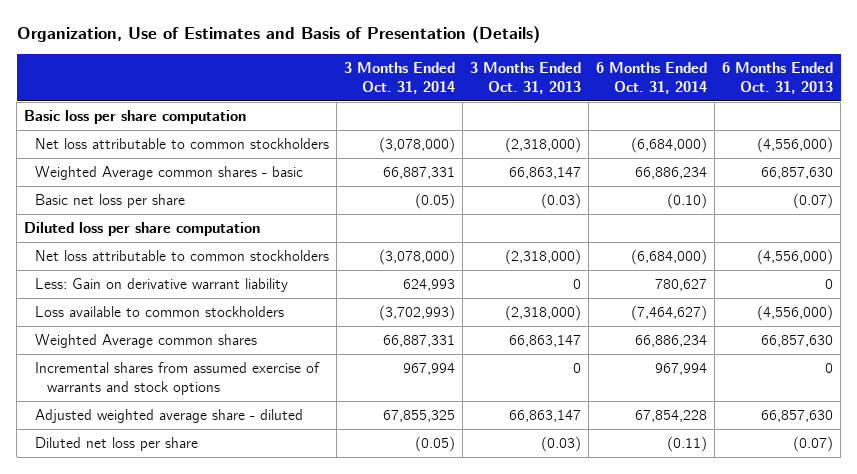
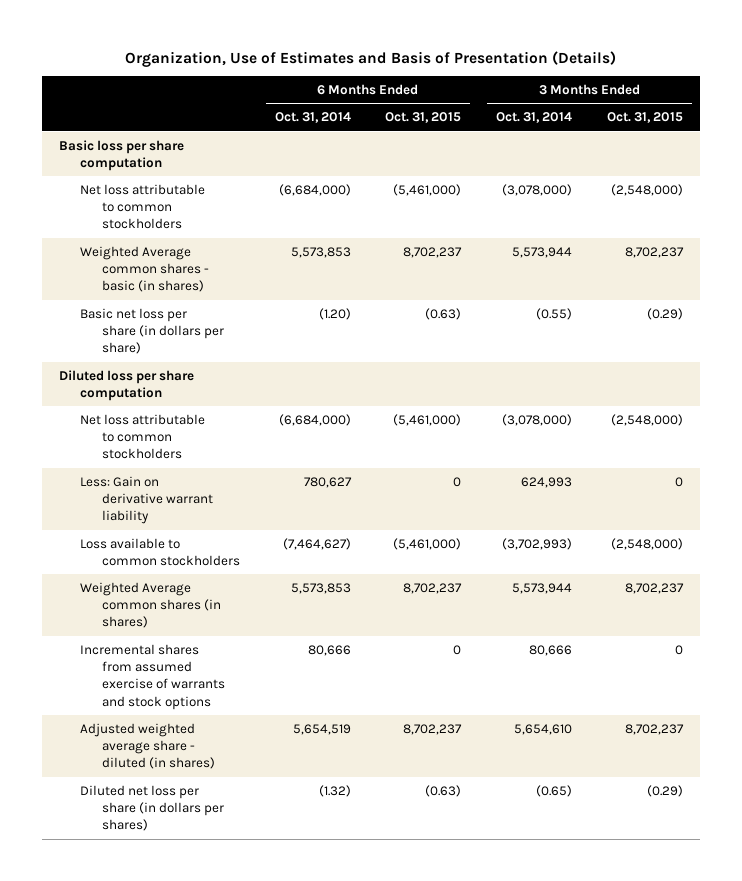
[470,61,582,94] 3 Months Ended Oct. 31, 2013 -> none
[722,61,834,94] 6 Months Ended Oct. 31, 2013 -> none
none -> [385,112,462,124] Oct. 31, 2015
none -> [606,112,683,124] Oct. 31, 2015
[35,166,304,181] Weighted Average common shares - basic -> [80,245,209,293] Weighted Average common shares - basic (in shares)
[383,167,456,180] 66,887,331 -> [512,246,573,258] 5,573,944
[635,167,708,180] 66,886,234 -> [290,246,351,258] 5,573,853
[35,194,186,209] Basic net loss per share -> [80,307,224,355] Basic net loss per share (in dollars per share)
[415,193,456,210] (0.05) -> [536,307,573,320] (0.55)
[667,193,708,210] (0.10) -> [318,307,351,320] (1.20)
[35,334,258,349] Weighted Average common shares -> [80,581,221,629] Weighted Average common shares (in shares)
[383,335,456,348] 66,887,331 -> [512,582,573,594] 5,573,944
[635,335,708,348] 66,886,234 -> [290,582,351,594] 5,573,853
[403,363,456,376] 967,994 -> [529,644,573,656] 80,666
[655,363,708,376] 967,994 -> [307,644,351,656] 80,666
[35,409,304,424] Adjusted weighted average share - diluted -> [80,722,215,770] Adjusted weighted average share - diluted (in shares)
[383,410,456,423] 67,855,325 -> [514,723,573,735] 5,654,610
[635,410,708,423] 67,854,228 -> [292,723,351,735] 5,654,519
[35,437,199,452] Diluted net loss per share -> [80,784,224,832] Diluted net loss per share (in dollars per shares)
[415,436,456,453] (0.05) -> [536,784,573,797] (0.65)
[667,436,708,453] (0.11) -> [318,784,351,797] (1.32)

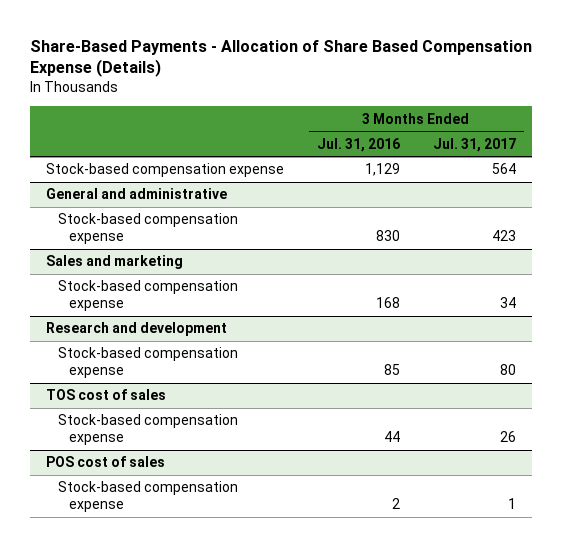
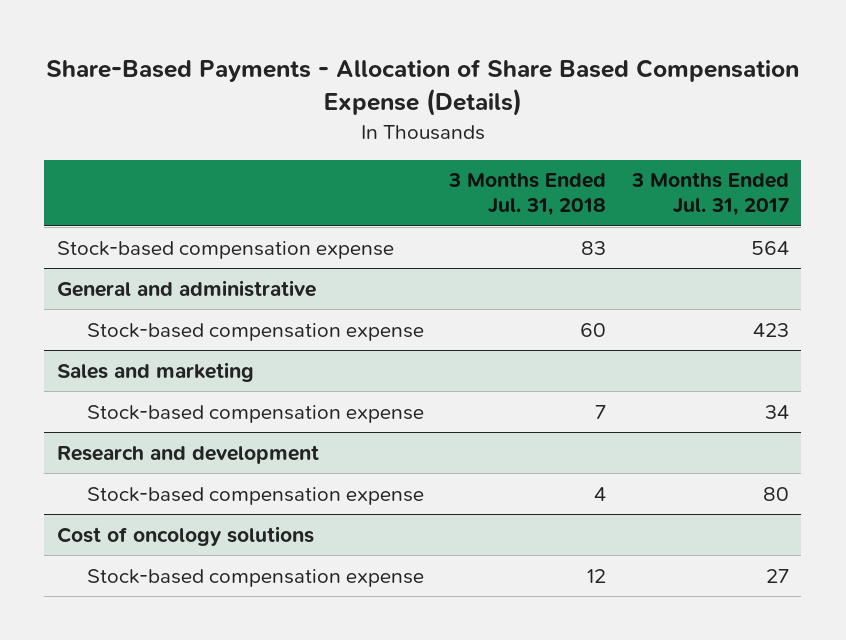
[317,137,401,152] Jul. 31, 2016 -> none
none -> [448,172,607,217] 3 Months Ended Jul. 31, 2018
[46,456,166,468] POS cost of sales -> none
[57,481,238,513] Stock-based compensation expense -> none
[46,389,167,401] TOS cost of sales -> [56,525,314,546] Cost of oncology solutions
[499,431,516,443] 26 -> [765,568,789,583] 27

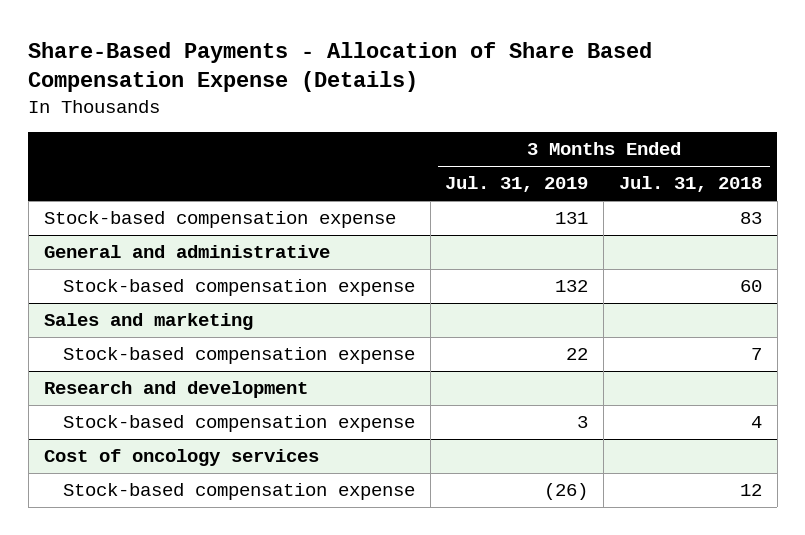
[630,172,789,217] 3 Months Ended Jul. 31, 2017 -> none
none -> [445,176,589,193] Jul. 31, 2019
[56,525,314,546] Cost of oncology solutions -> [43,449,319,467] Cost of oncology services

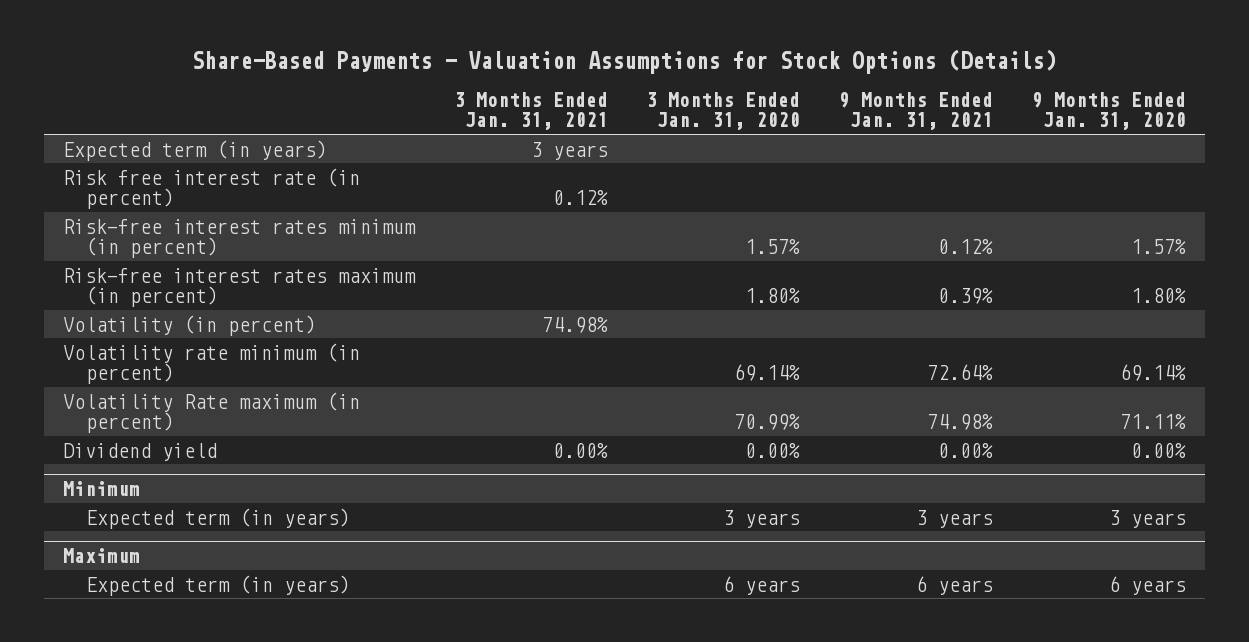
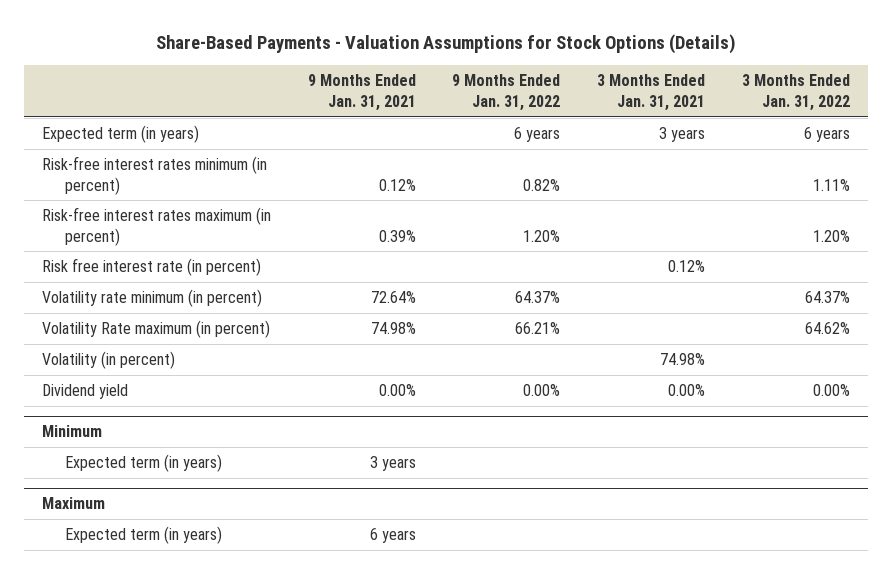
[646,91,801,131] 3 Months Ended Jan. 31, 2020 -> none
[1031,91,1186,131] 9 Months Ended Jan. 31, 2020 -> none
none -> [452,74,561,111] 9 Months Ended Jan. 31, 2022
none -> [741,74,850,111] 3 Months Ended Jan. 31, 2022
[63,167,361,210] Risk free interest rate (in percent) -> [42,258,262,277] Risk free interest rate (in percent)
[63,314,317,336] Volatility (in percent) -> [42,351,176,370] Volatility (in percent)

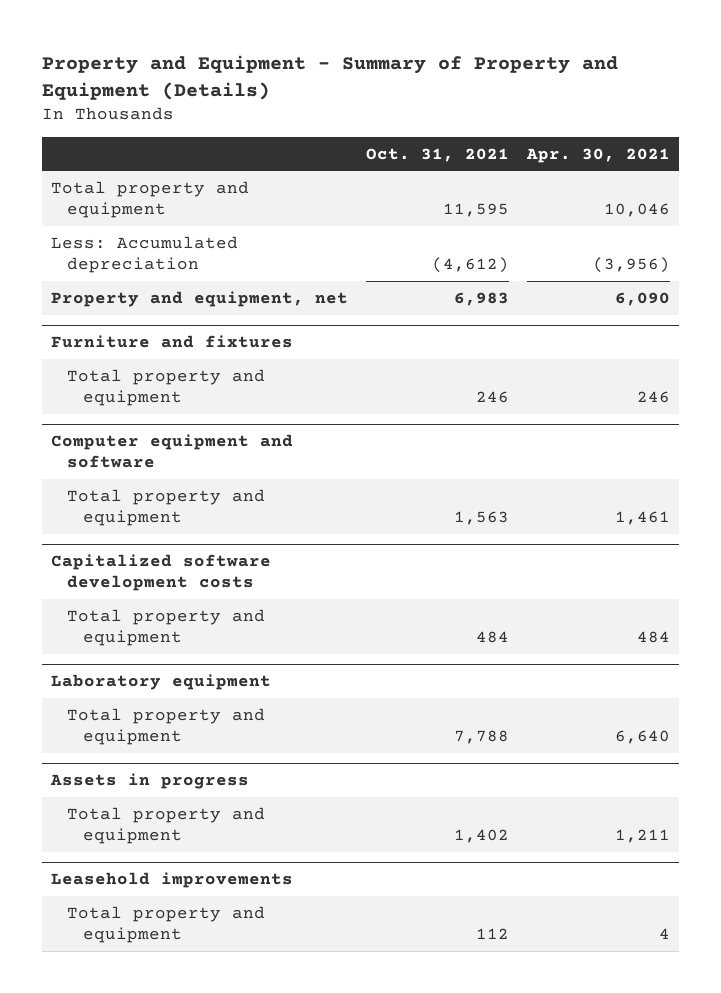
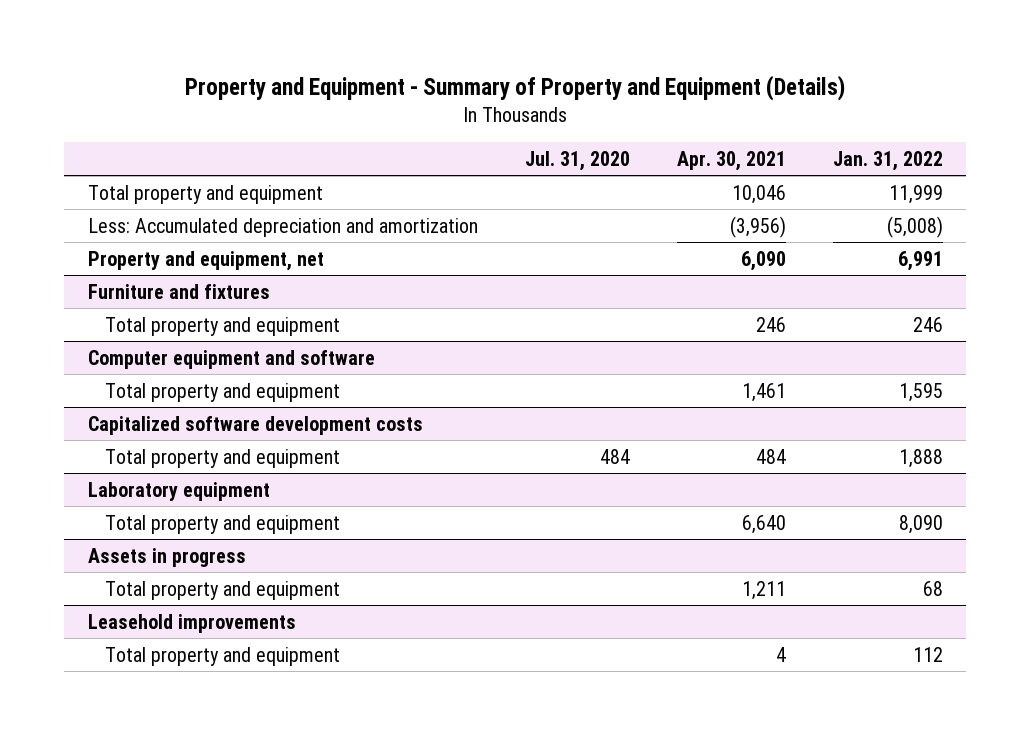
[365,147,509,162] Oct. 31, 2021 -> none
none -> [524,150,630,171] Jul. 31, 2020
none -> [832,150,943,171] Jan. 31, 2022
[50,235,238,273] Less: Accumulated depreciation -> [87,217,478,237] Less: Accumulated depreciation and amortization

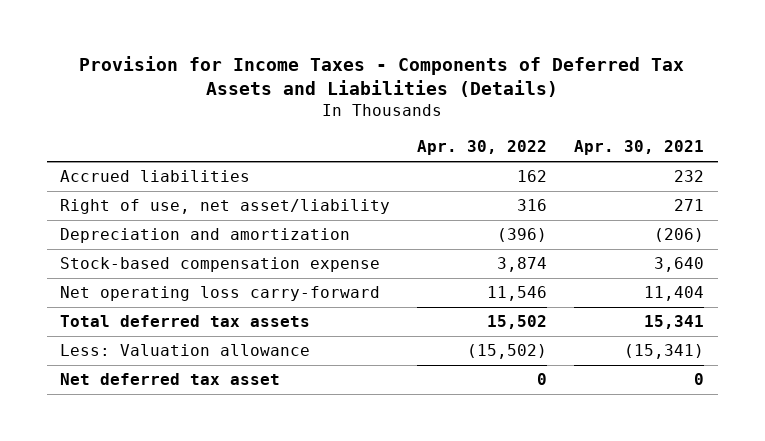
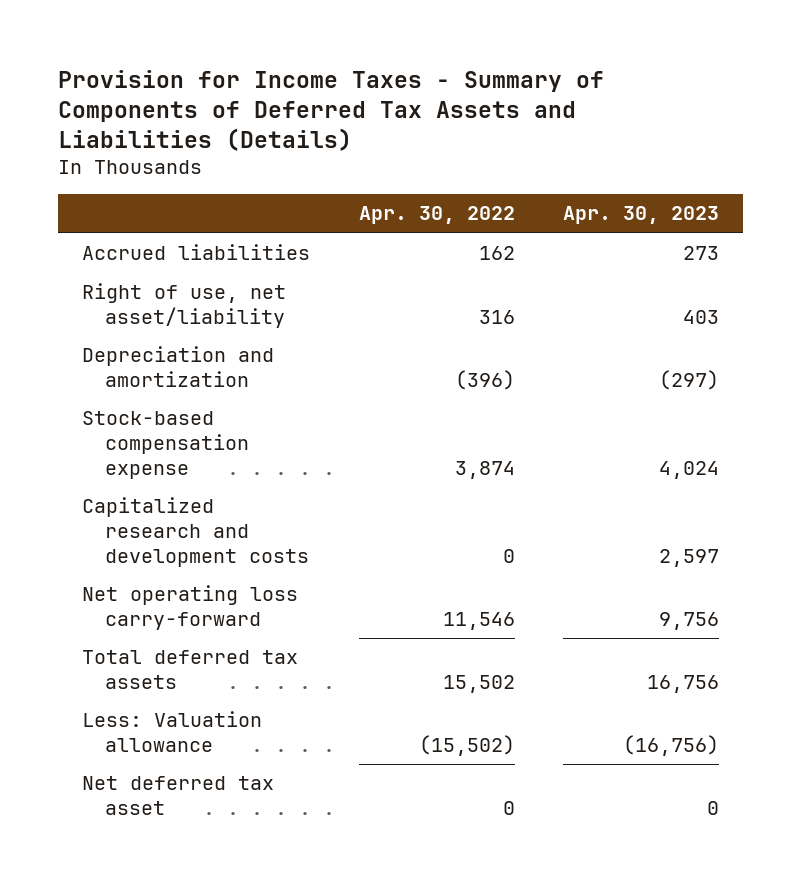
[79,56,685,98] Provision for Income Taxes - Components of Deferred Tax Assets and Liabilities (Details) -> [58,70,605,152] Provision for Income Taxes - Summary of Components of Deferred Tax Assets and Liabilities (Details)
[574,140,705,156] Apr. 30, 2021 -> none
none -> [563,206,720,225] Apr. 30, 2023
none -> [82,497,310,567] Capitalized research and development costs

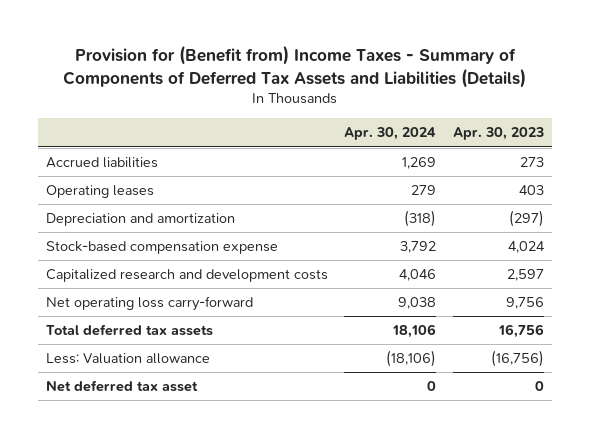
[58,70,605,152] Provision for Income Taxes - Summary of Components of Deferred Tax Assets and Liabilities (Details) -> [62,44,526,88] Provision for (Benefit from) Income Taxes - Summary of Components of Deferred Tax Assets and Liabilities (Details)
[358,206,515,225] Apr. 30, 2022 -> none
none -> [344,127,437,141] Apr. 30, 2024
[82,283,287,329] Right of use, net asset/liability -> none
none -> [45,185,154,199] Operating leases

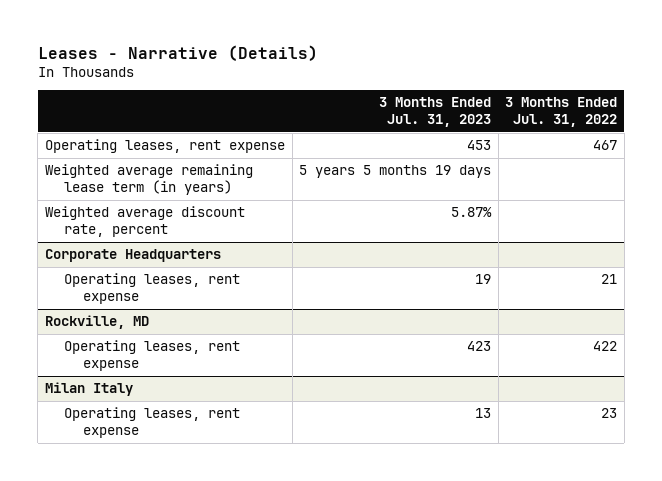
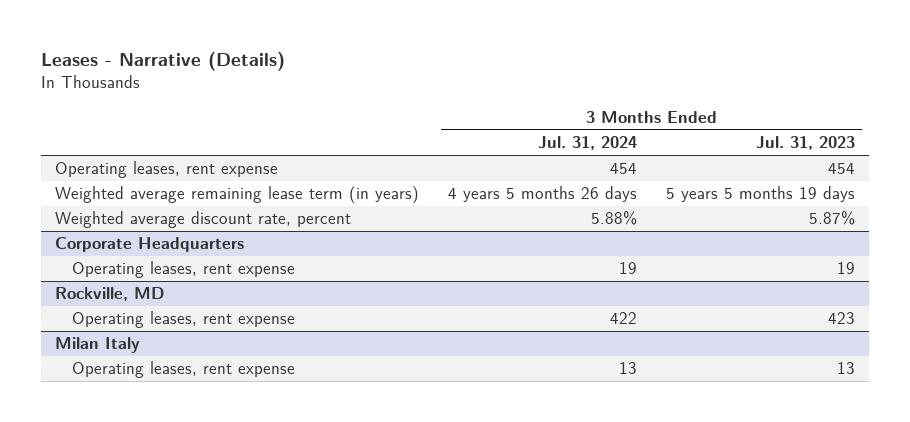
[505,97,618,128] 3 Months Ended Jul. 31, 2022 -> none
none -> [538,136,638,151] Jul. 31, 2024
[467,140,492,151] 453 -> [827,162,855,175] 454

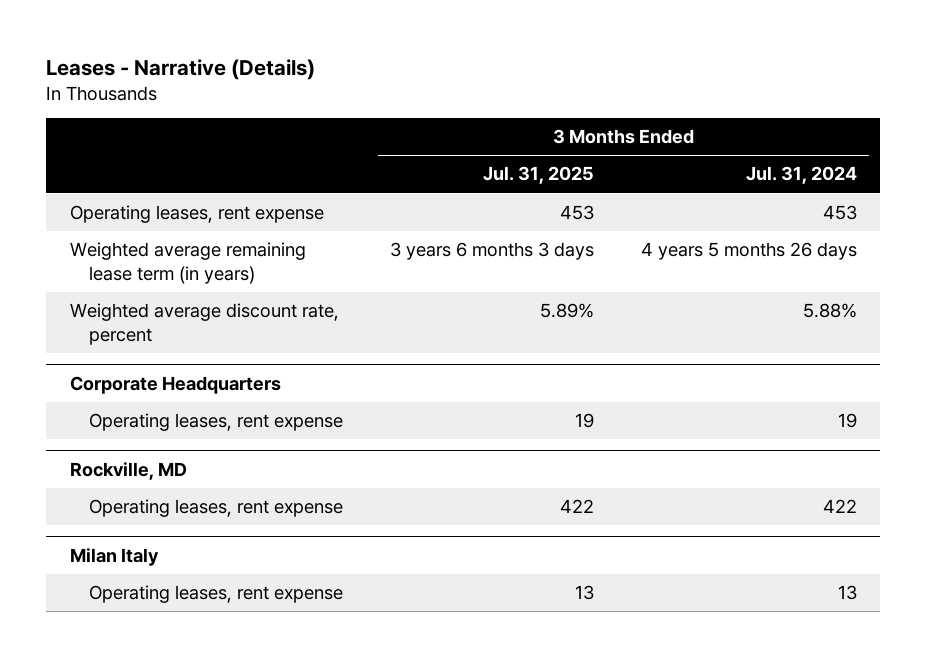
[755,136,855,151] Jul. 31, 2023 -> none
none -> [483,166,595,185] Jul. 31, 2025
[610,162,638,175] 454 -> [822,205,857,221] 453

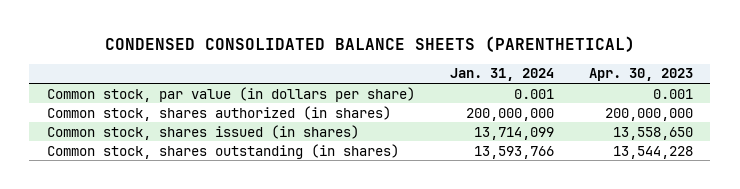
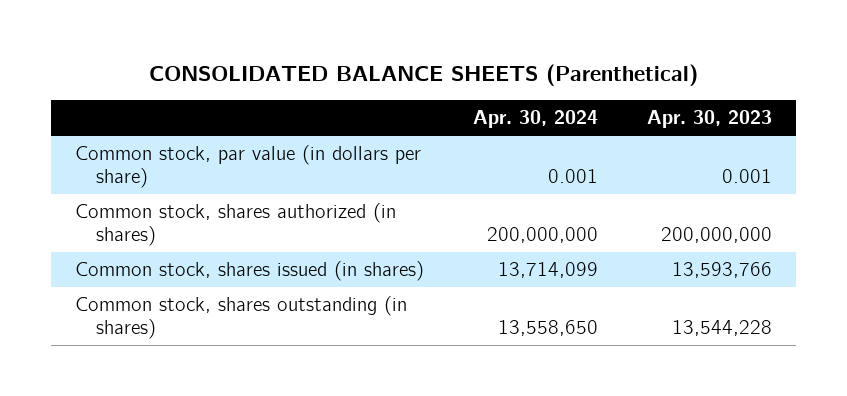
[104,36,635,53] CONDENSED CONSOLIDATED BALANCE SHEETS (PARENTHETICAL) -> [148,63,698,86] CONSOLIDATED BALANCE SHEETS (Parenthetical)
[449,68,554,82] Jan. 31, 2024 -> none
none -> [473,110,599,129] Apr. 30, 2024
[612,126,693,140] 13,558,650 -> [671,262,772,279] 13,593,766

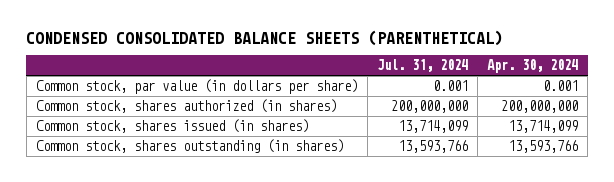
[148,63,698,86] CONSOLIDATED BALANCE SHEETS (Parenthetical) -> [26,29,504,46] CONDENSED CONSOLIDATED BALANCE SHEETS (PARENTHETICAL)
[646,110,772,129] Apr. 30, 2023 -> none
none -> [377,59,469,73] Jul. 31, 2024
[498,320,599,337] 13,558,650 -> [508,140,579,154] 13,593,766

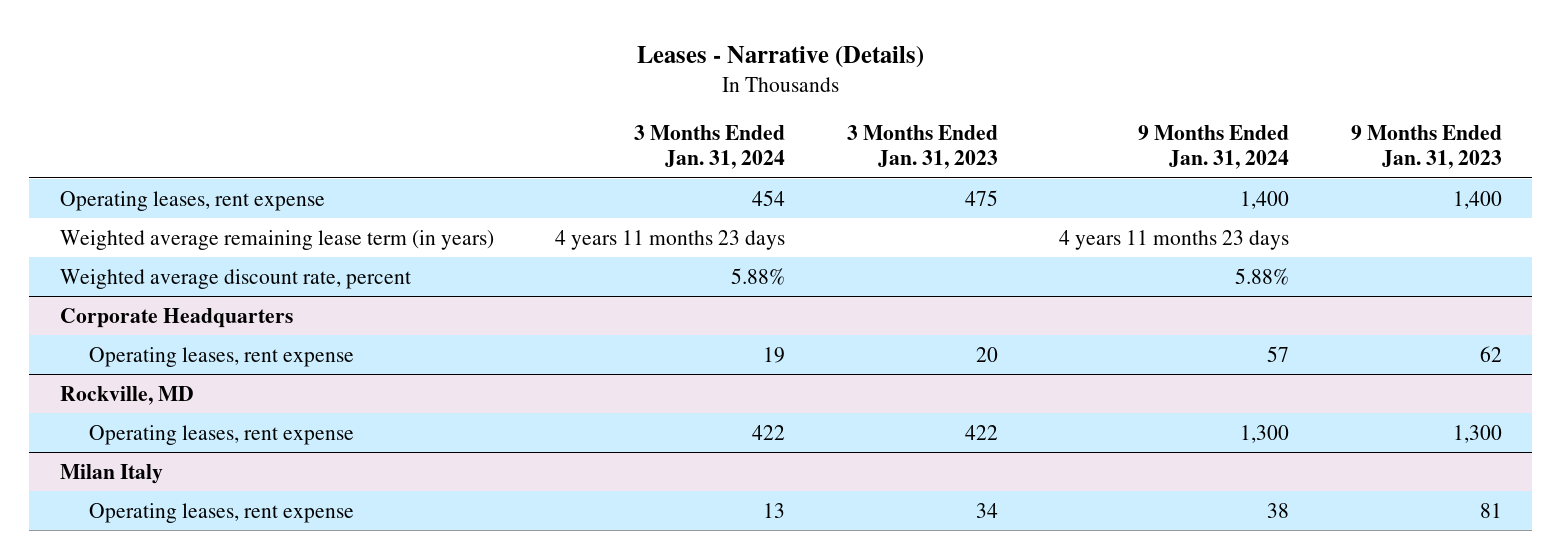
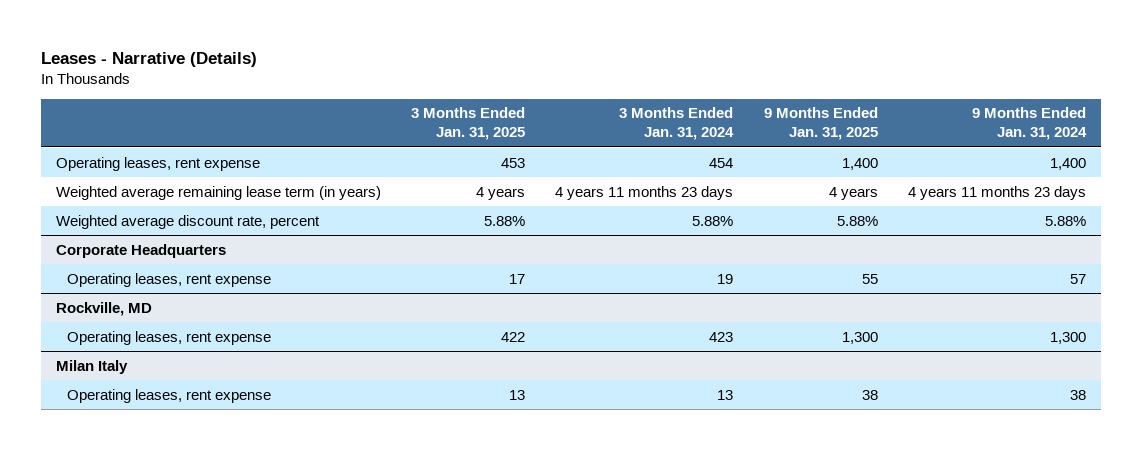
[846,124,998,170] 3 Months Ended Jan. 31, 2023 -> none
[1350,124,1502,170] 9 Months Ended Jan. 31, 2023 -> none
none -> [411,107,526,141] 3 Months Ended Jan. 31, 2025
none -> [763,107,878,141] 9 Months Ended Jan. 31, 2025
[752,424,786,440] 422 -> [709,331,734,342] 423

